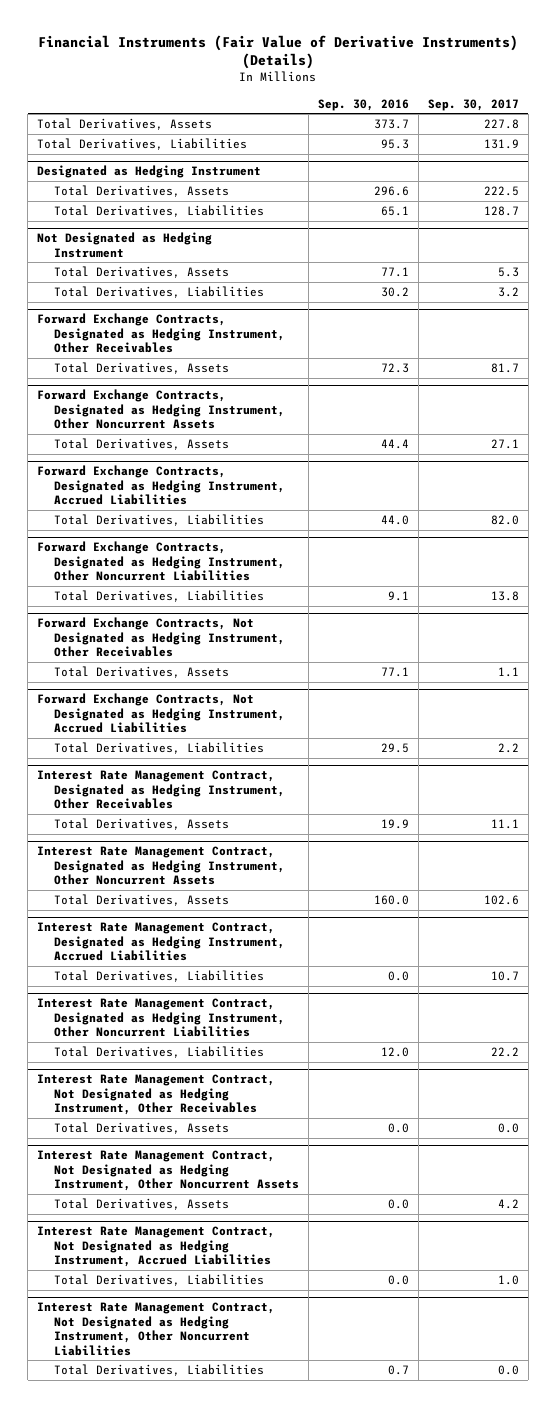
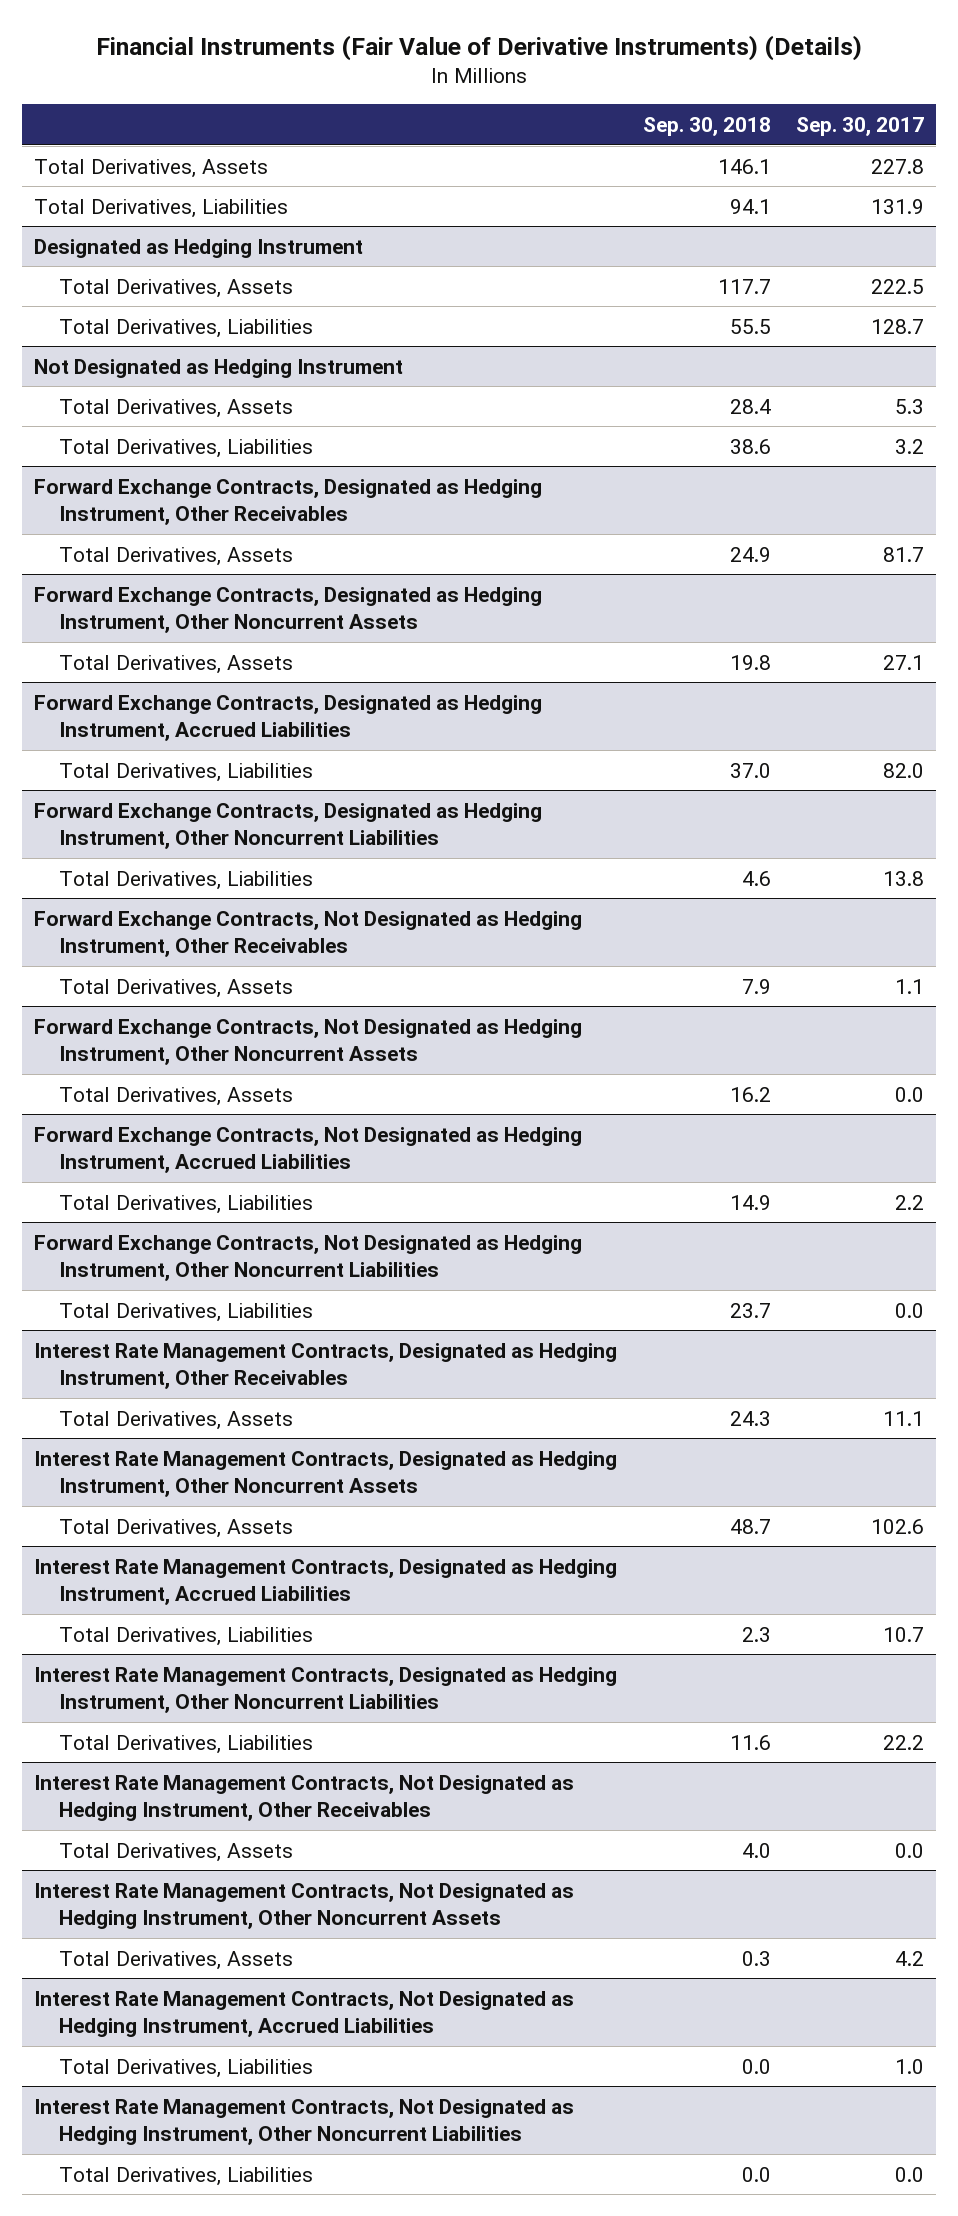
[317,98,409,111] Sep. 30, 2016 -> none
none -> [642,116,771,136] Sep. 30, 2018
none -> [34,1018,583,1066] Forward Exchange Contracts, Not Designated as Hedging Instrument, Other Noncurrent Assets
none -> [59,1086,294,1106] Total Derivatives, Assets
none -> [34,1234,583,1282] Forward Exchange Contracts, Not Designated as Hedging Instrument, Other Noncurrent Liabilities
none -> [59,1302,314,1322] Total Derivatives, Liabilities
[37,770,286,810] Interest Rate Management Contract, Designated as Hedging Instrument, Other Receivables -> [34,1342,618,1390] Interest Rate Management Contracts, Designated as Hedging Instrument, Other Receivables
[37,846,286,886] Interest Rate Management Contract, Designated as Hedging Instrument, Other Noncurrent Assets -> [34,1450,618,1498] Interest Rate Management Contracts, Designated as Hedging Instrument, Other Noncurrent Assets
[37,922,286,962] Interest Rate Management Contract, Designated as Hedging Instrument, Accrued Liabilities -> [34,1558,618,1606] Interest Rate Management Contracts, Designated as Hedging Instrument, Accrued Liabilities
[37,998,286,1038] Interest Rate Management Contract, Designated as Hedging Instrument, Other Noncurrent Liabilities -> [34,1666,618,1714] Interest Rate Management Contracts, Designated as Hedging Instrument, Other Noncurrent Liabilities
[37,1074,276,1116] Interest Rate Management Contract, Not Designated as Hedging Instrument, Other Receivables -> [34,1774,575,1822] Interest Rate Management Contracts, Not Designated as Hedging Instrument, Other Receivables
[37,1150,300,1192] Interest Rate Management Contract, Not Designated as Hedging Instrument, Other Noncurrent Assets -> [34,1882,575,1930] Interest Rate Management Contracts, Not Designated as Hedging Instrument, Other Noncurrent Assets
[37,1226,276,1268] Interest Rate Management Contract, Not Designated as Hedging Instrument, Accrued Liabilities -> [34,1990,575,2038] Interest Rate Management Contracts, Not Designated as Hedging Instrument, Accrued Liabilities
[37,1302,276,1356] Interest Rate Management Contract, Not Designated as Hedging Instrument, Other Noncurrent Liabilities -> [34,2098,575,2146] Interest Rate Management Contracts, Not Designated as Hedging Instrument, Other Noncurrent Liabilities

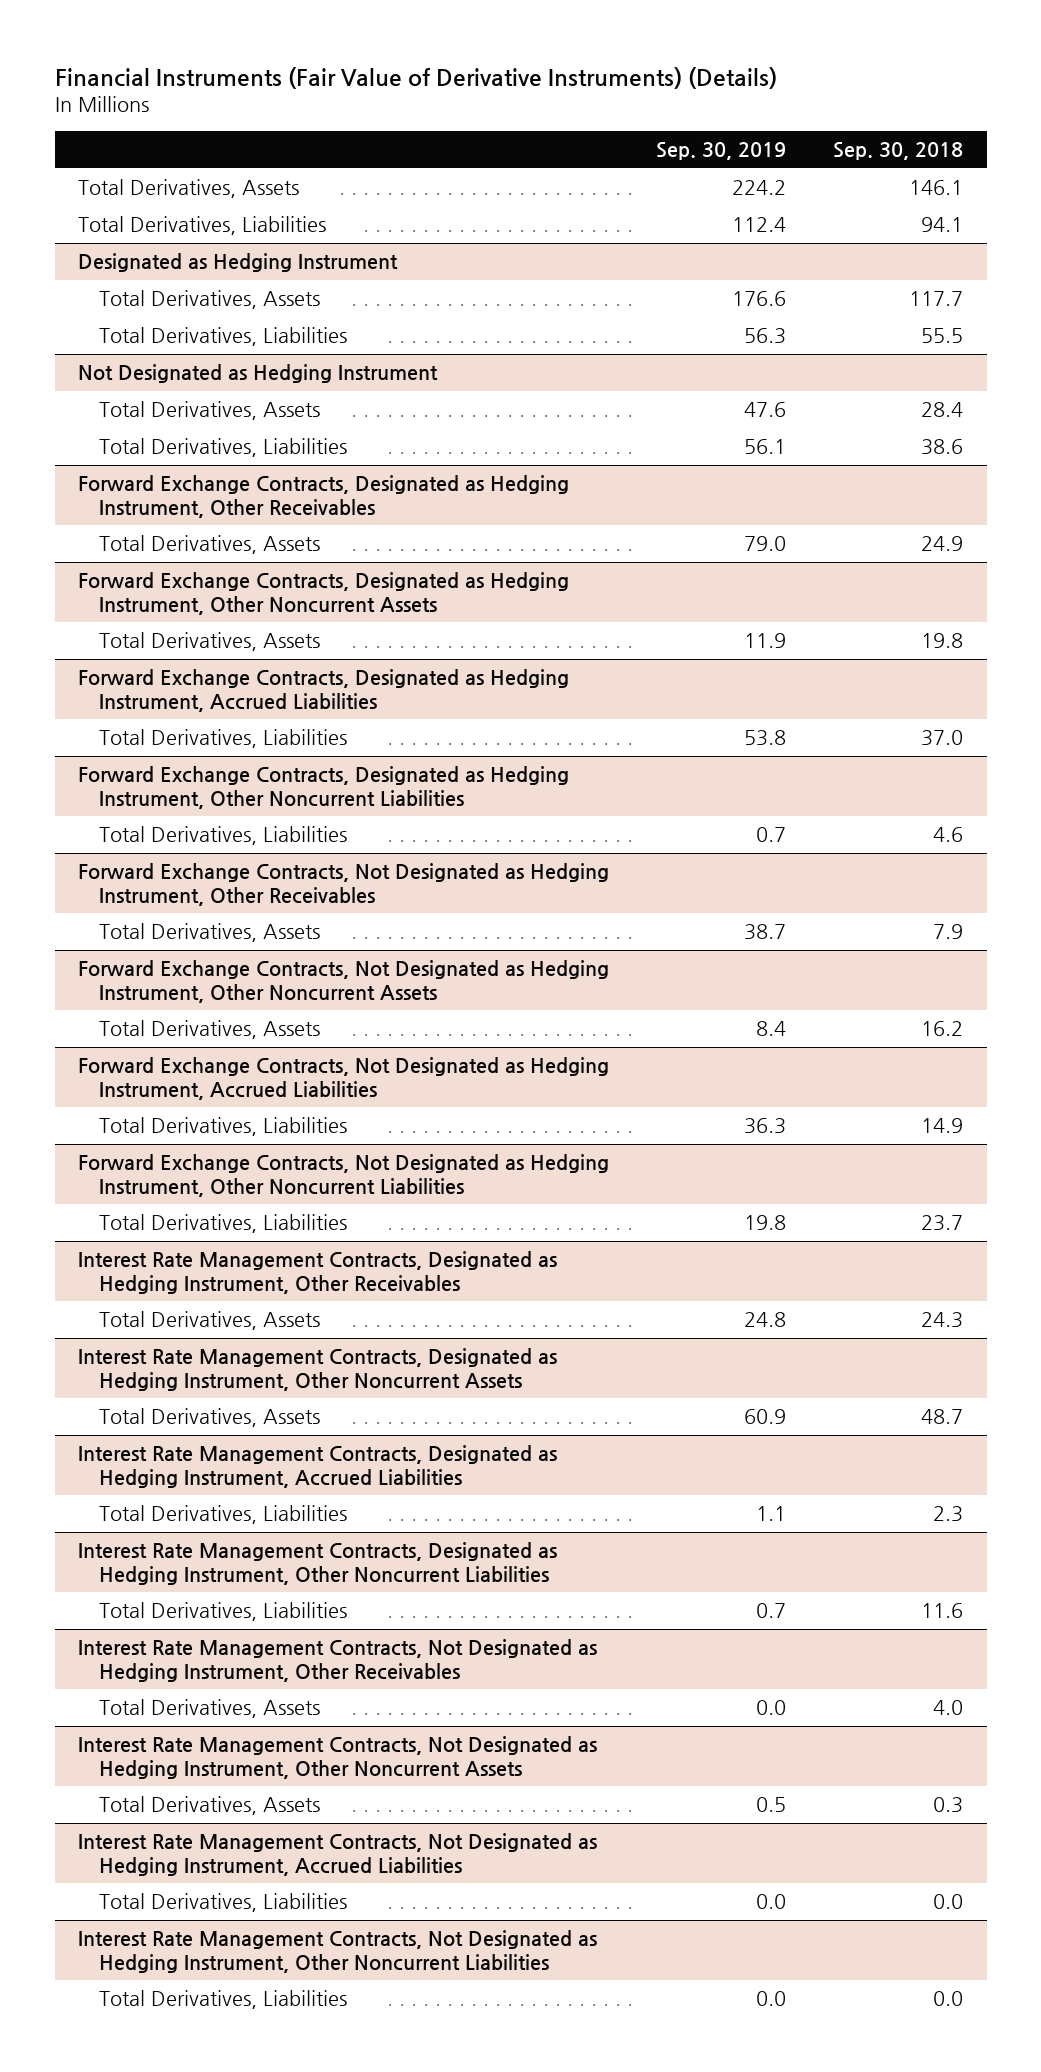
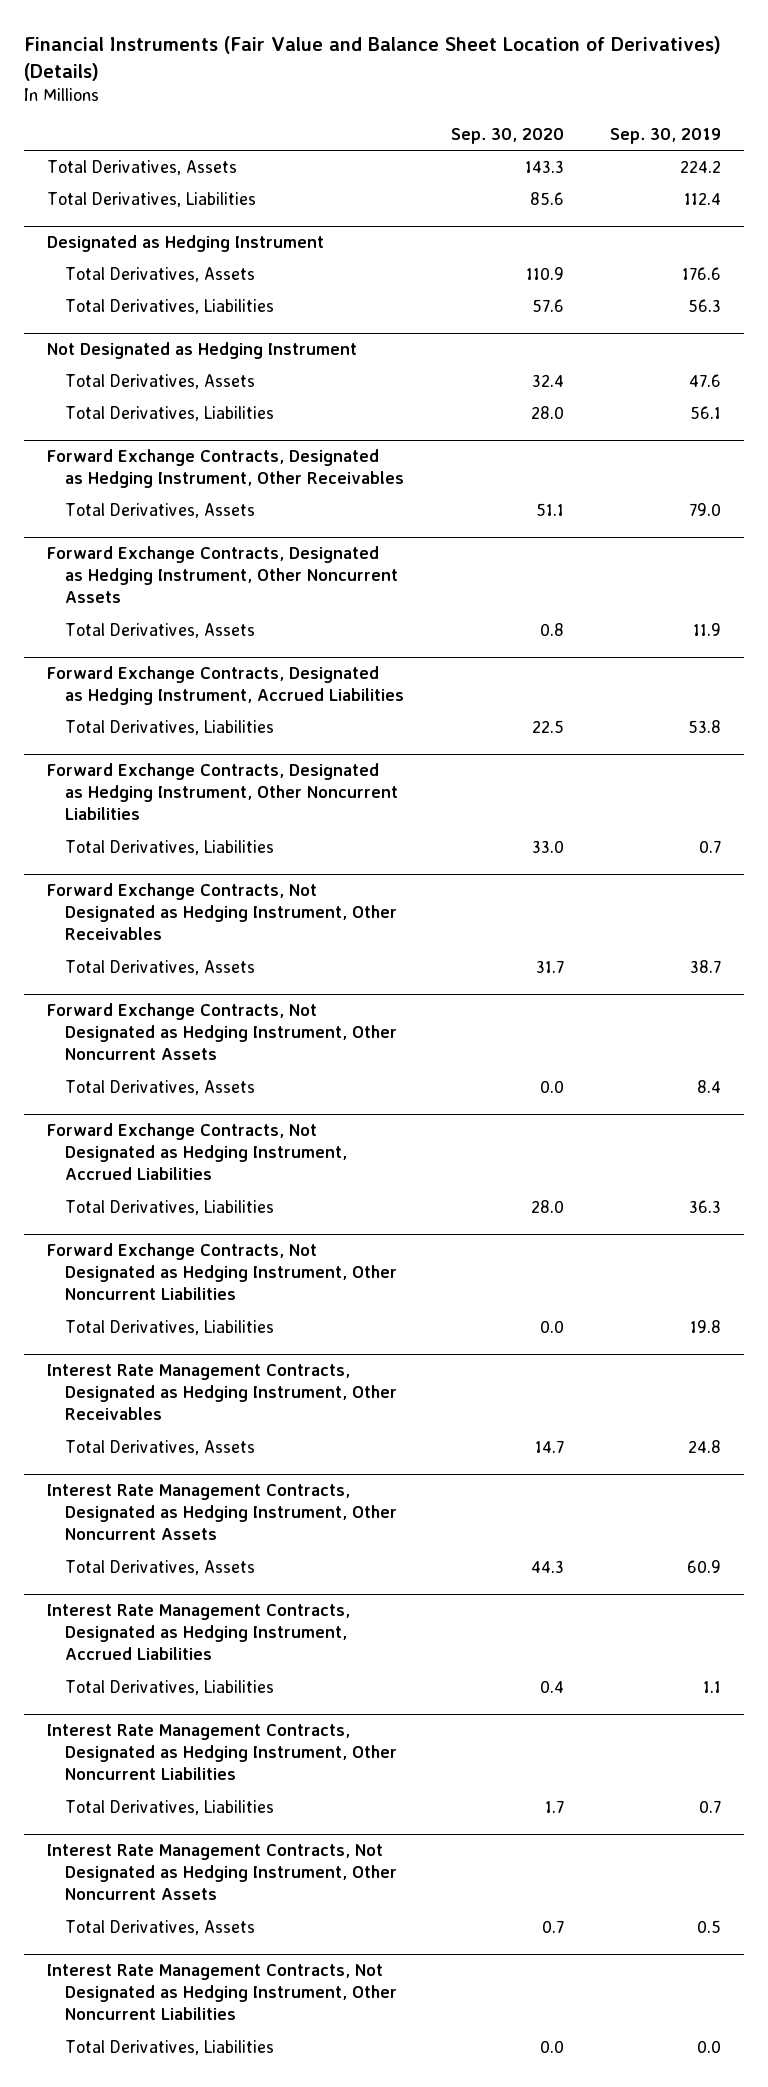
[54,66,777,89] Financial Instruments (Fair Value of Derivative Instruments) (Details) -> [23,35,721,81] Financial Instruments (Fair Value and Balance Sheet Location of Derivatives) (Details)
[833,142,964,161] Sep. 30, 2018 -> none
none -> [450,128,564,145] Sep. 30, 2020
[78,1639,598,1682] Interest Rate Management Contracts, Not Designated as Hedging Instrument, Other Receivables -> none
[98,1699,320,1719] Total Derivatives, Assets -> none
[78,1833,598,1876] Interest Rate Management Contracts, Not Designated as Hedging Instrument, Accrued Liabilities -> none
[98,1893,347,1913] Total Derivatives, Liabilities -> none

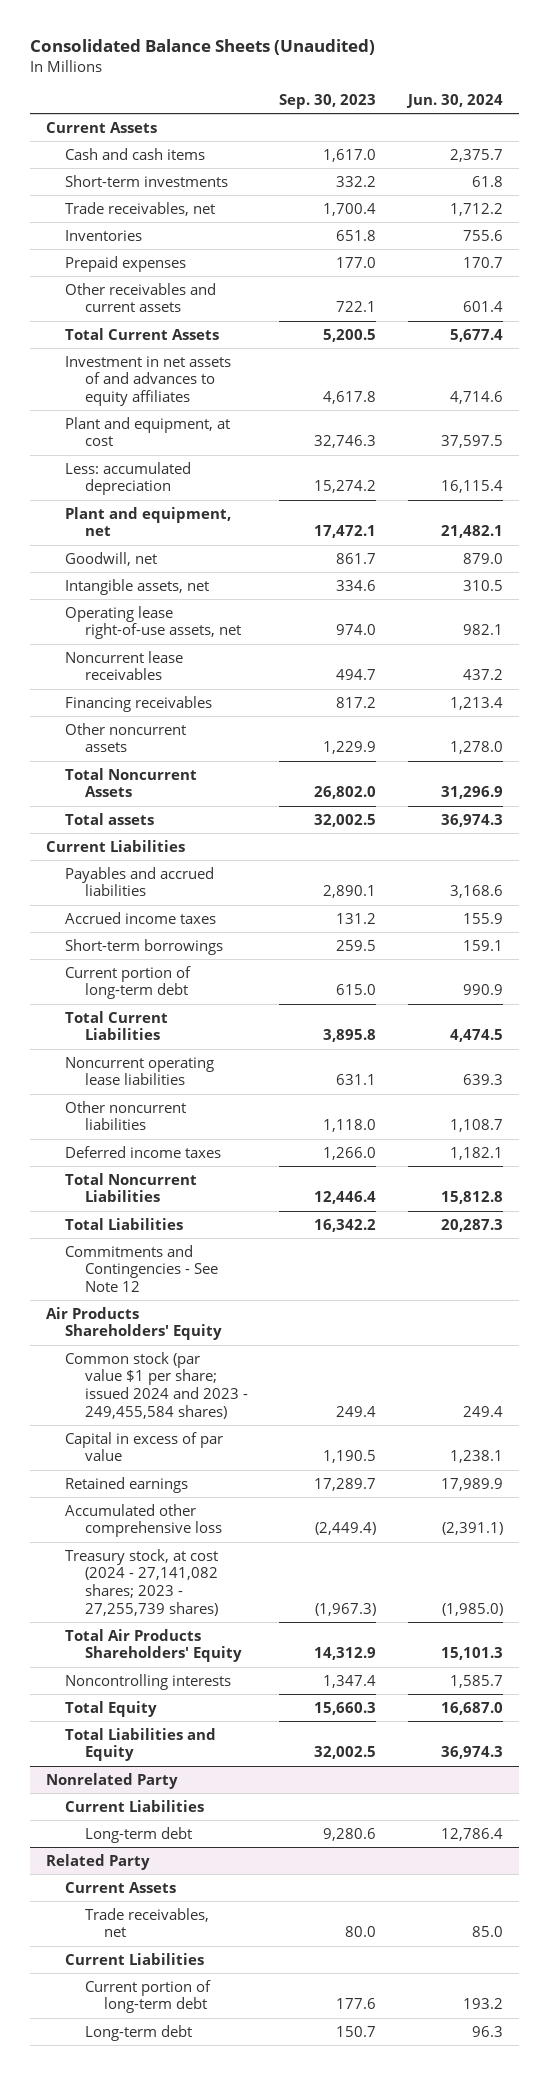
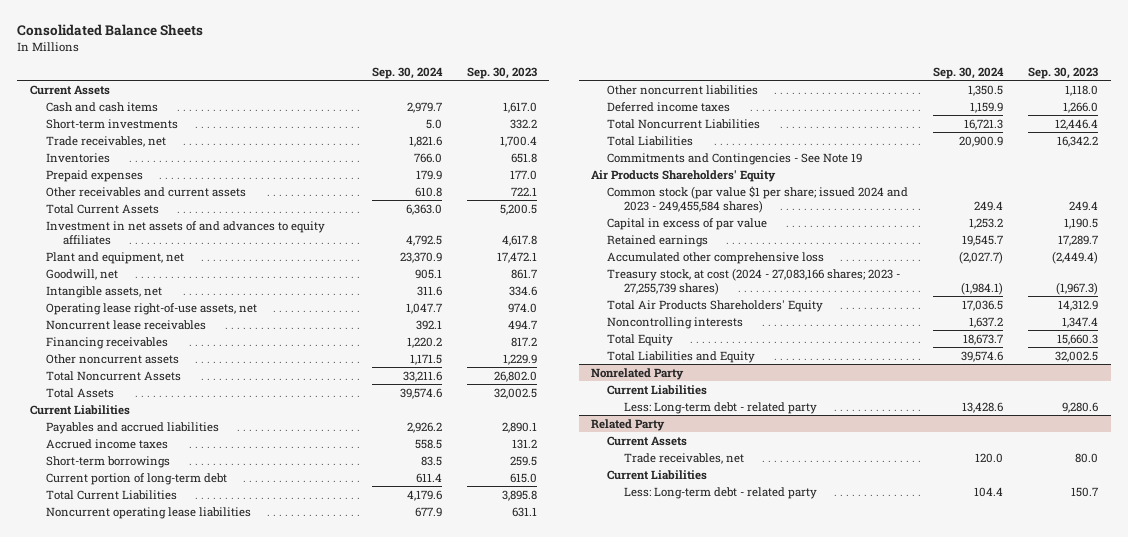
[30,39,376,56] Consolidated Balance Sheets (Unaudited) -> [17,24,204,37] Consolidated Balance Sheets
[405,93,503,108] Jun. 30, 2024 -> none
none -> [372,66,444,79] Sep. 30, 2024
[65,416,231,447] Plant and equipment, at cost -> none
[65,461,192,496] Less: accumulated depreciation -> none
[65,812,155,825] Total assets -> [46,387,115,398] Total Assets
[65,1244,218,1292] Commitments and Contingencies - See Note 12 -> [607,152,863,165] Commitments and Contingencies - See Note 19
[65,1548,219,1616] Treasury stock, at cost (2024 - 27,141,082 shares; 2023 - 27,255,739 shares) -> [607,267,901,295] Treasury stock, at cost (2024 - 27,083,166 shares; 2023 - 27,255,739 shares)
[84,1826,192,1843] Long-term debt -> [623,401,817,414] Less: Long-term debt - related party
[84,1979,211,2014] Current portion of long-term debt -> none
[84,2024,192,2041] Long-term debt -> [623,486,817,499] Less: Long-term debt - related party

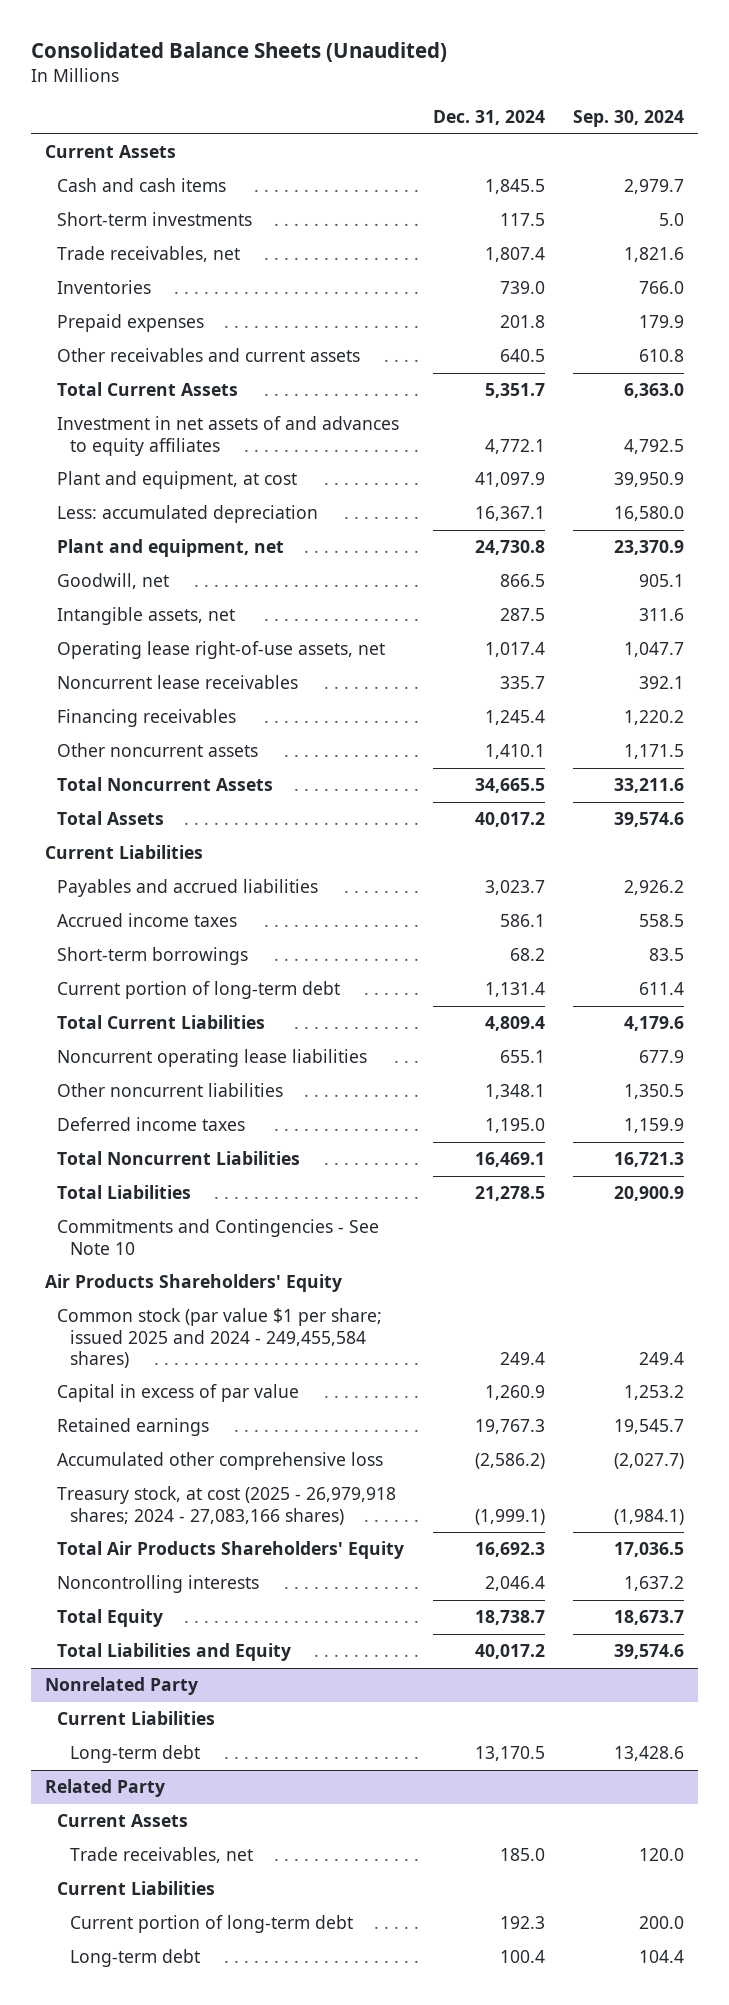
[17,24,204,37] Consolidated Balance Sheets -> [30,42,447,63] Consolidated Balance Sheets (Unaudited)
[467,66,538,79] Sep. 30, 2023 -> none
none -> [432,110,545,126] Dec. 31, 2024
none -> [57,471,298,490] Plant and equipment, at cost
none -> [57,505,319,524] Less: accumulated depreciation
[607,152,863,165] Commitments and Contingencies - See Note 19 -> [57,1219,380,1255] Commitments and Contingencies - See Note 10
[607,185,909,213] Common stock (par value $1 per share; issued 2024 and 2023 - 249,455,584 shares) -> [57,1308,383,1368] Common stock (par value $1 per share; issued 2025 and 2024 - 249,455,584 shares)
[607,267,901,295] Treasury stock, at cost (2024 - 27,083,166 shares; 2023 - 27,255,739 shares) -> [57,1486,397,1525] Treasury stock, at cost (2025 - 26,979,918 shares; 2024 - 27,083,166 shares)
[623,401,817,414] Less: Long-term debt - related party -> [69,1745,200,1764] Long-term debt
none -> [69,1915,353,1934] Current portion of long-term debt
[623,486,817,499] Less: Long-term debt - related party -> [69,1949,200,1968] Long-term debt

